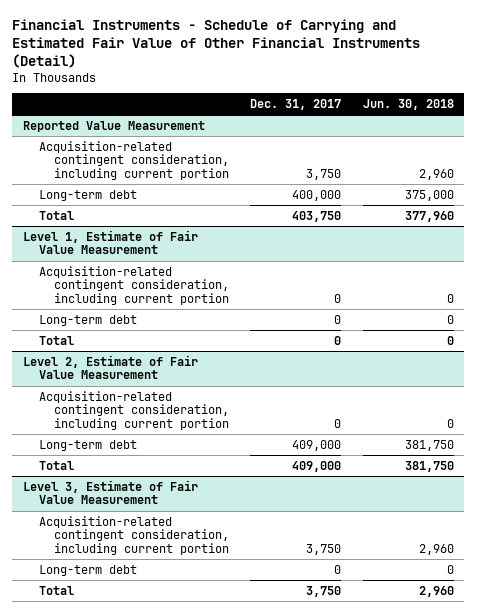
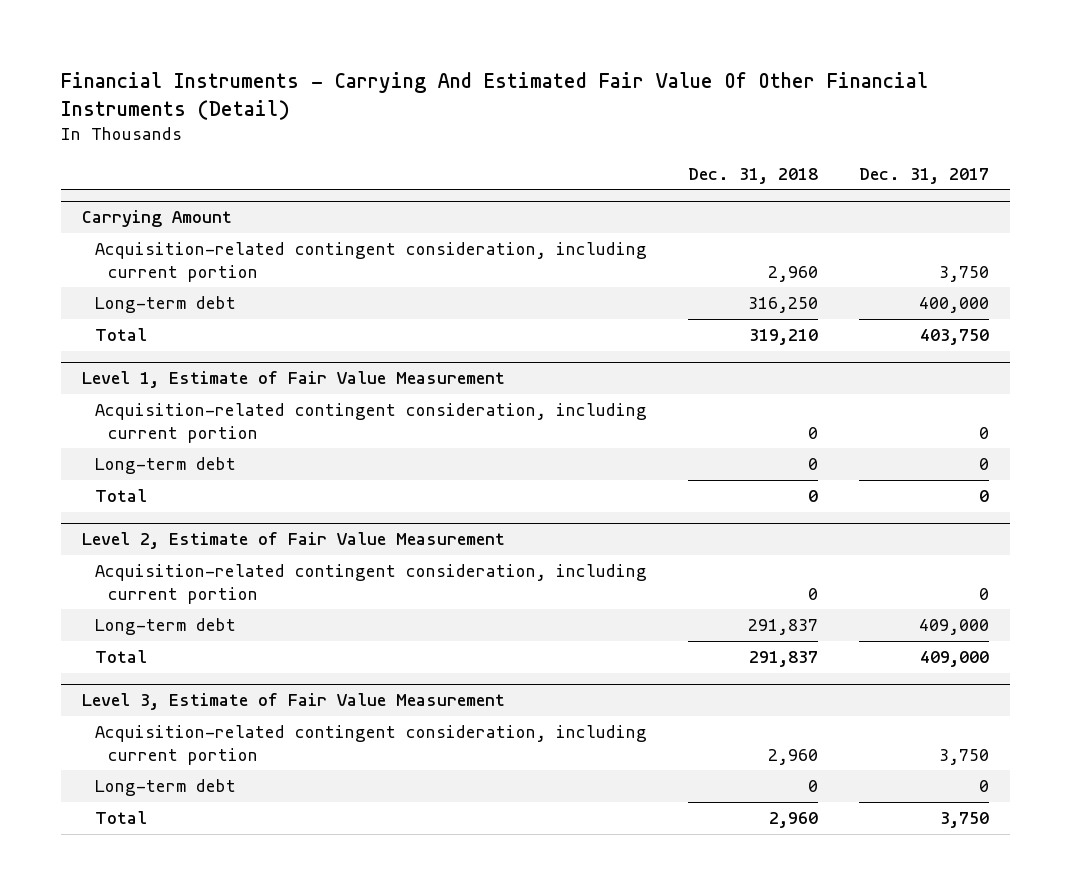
[12,19,421,69] Financial Instruments - Schedule of Carrying and Estimated Fair Value of Other Financial Instruments (Detail) -> [60,72,928,121] Financial Instruments - Carrying And Estimated Fair Value Of Other Financial Instruments (Detail)
[362,98,454,110] Jun. 30, 2018 -> none
none -> [688,167,819,184] Dec. 31, 2018
[22,120,205,132] Reported Value Measurement -> [81,210,232,228] Carrying Amount

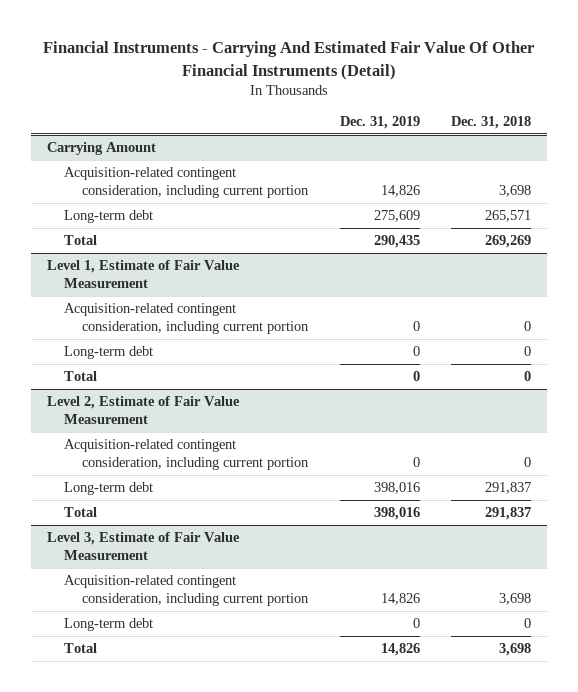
[859,167,990,184] Dec. 31, 2017 -> none
none -> [339,116,420,130] Dec. 31, 2019
[768,265,819,282] 2,960 -> [499,185,532,198] 3,698
[748,296,819,313] 316,250 -> [485,209,532,222] 265,571
[749,328,819,345] 319,210 -> [485,234,532,248] 269,269
[768,748,819,765] 2,960 -> [499,593,532,606] 3,698
[769,811,819,828] 2,960 -> [499,642,532,656] 3,698

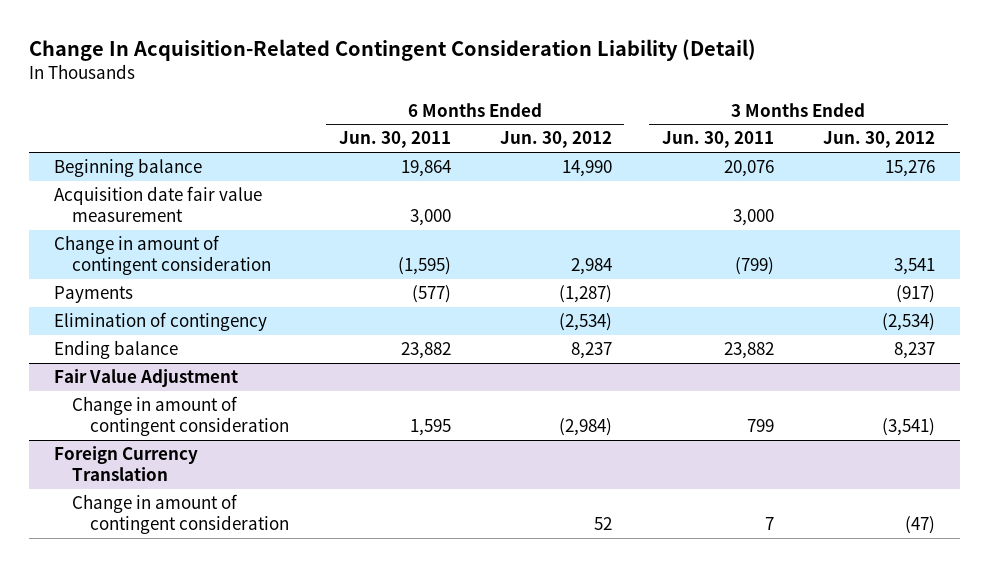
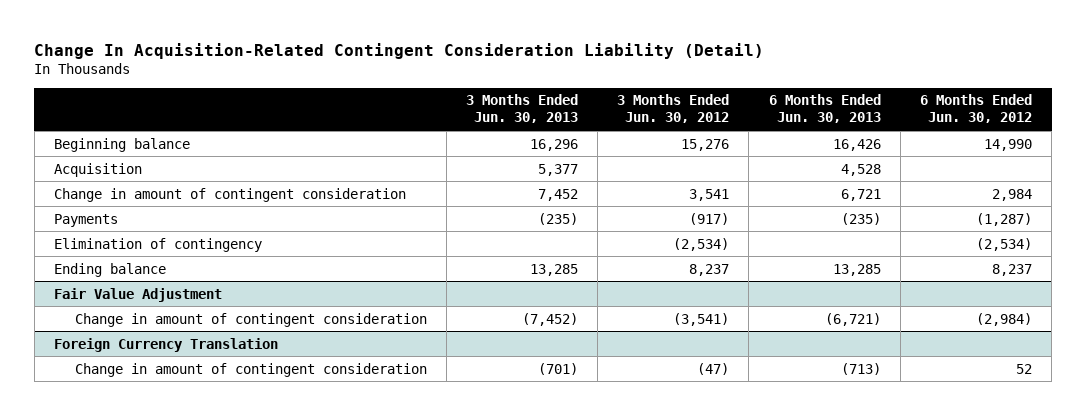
[338,131,451,149] Jun. 30, 2011 -> none
[661,131,774,149] Jun. 30, 2011 -> none
none -> [465,94,578,124] 3 Months Ended Jun. 30, 2013
none -> [768,94,881,124] 6 Months Ended Jun. 30, 2013
[53,186,262,223] Acquisition date fair value measurement -> [54,162,143,177] Acquisition

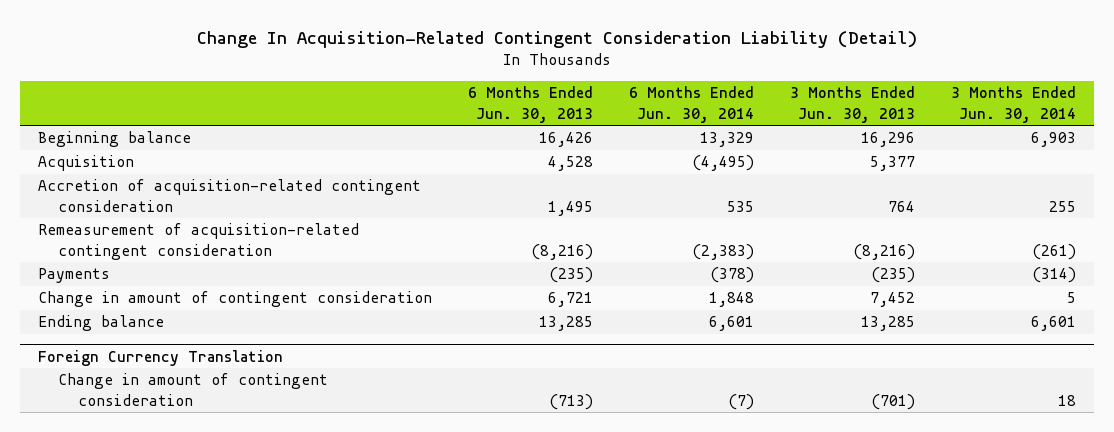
[617,94,730,124] 3 Months Ended Jun. 30, 2012 -> none
[919,94,1032,124] 6 Months Ended Jun. 30, 2012 -> none
none -> [628,86,754,123] 6 Months Ended Jun. 30, 2014
none -> [950,86,1076,123] 3 Months Ended Jun. 30, 2014
none -> [37,179,421,212] Accretion of acquisition-related contingent consideration
none -> [37,223,359,260] Remeasurement of acquisition-related contingent consideration
[54,237,263,252] Elimination of contingency -> none
[54,187,407,202] Change in amount of contingent consideration -> [37,291,432,308] Change in amount of contingent consideration
[54,287,223,302] Fair Value Adjustment -> none
[74,312,427,327] Change in amount of contingent consideration -> none

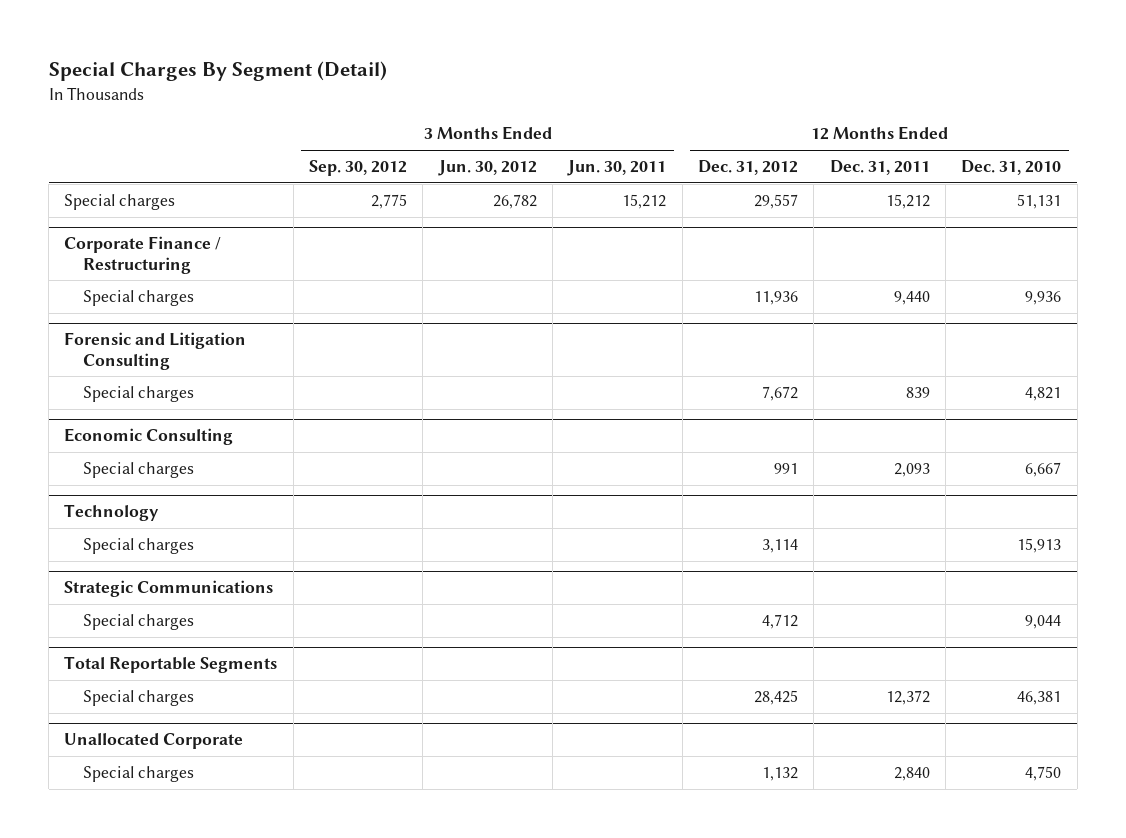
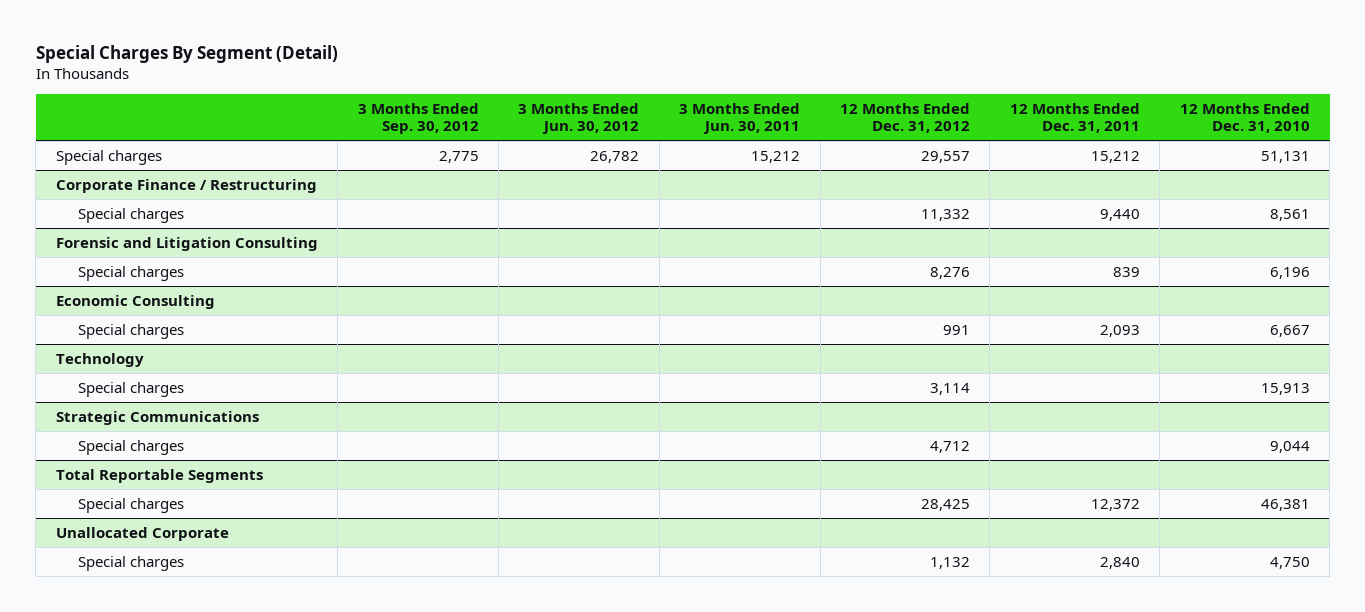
[754,291,799,306] 11,936 -> [921,208,971,221] 11,332
[1025,291,1062,306] 9,936 -> [1269,208,1310,221] 8,561
[762,386,799,402] 7,672 -> [930,266,971,279] 8,276
[1025,387,1062,402] 4,821 -> [1269,266,1310,279] 6,196

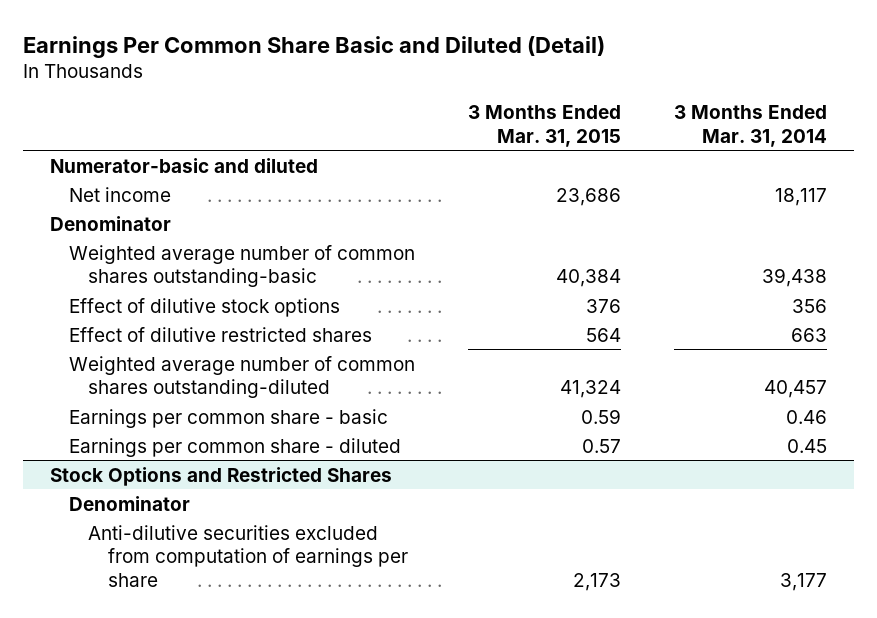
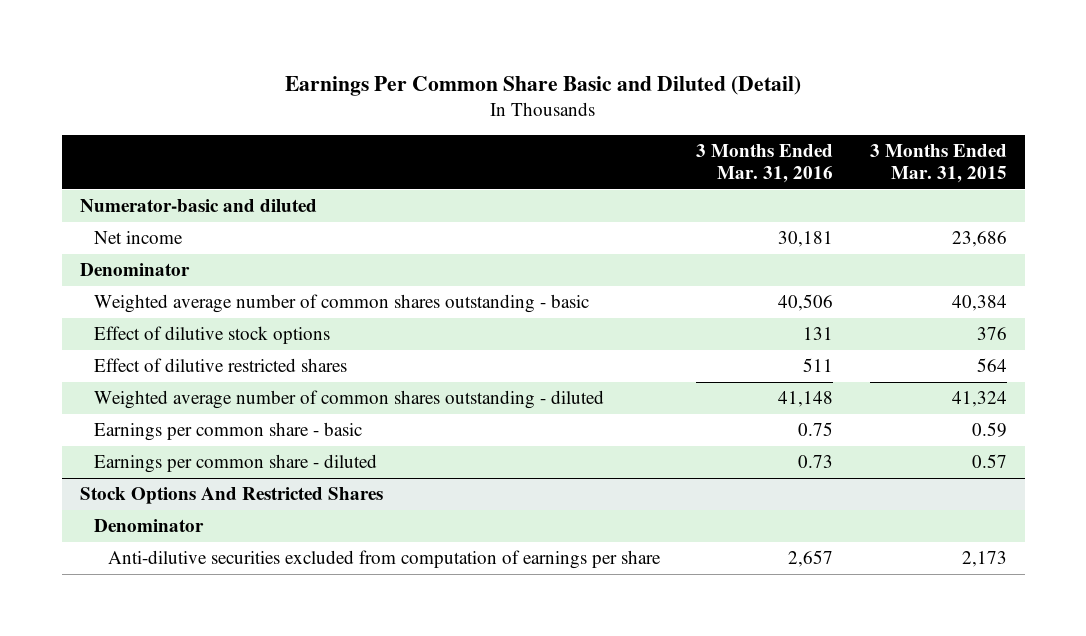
[674,105,828,147] 3 Months Ended Mar. 31, 2014 -> none
none -> [696,144,834,184] 3 Months Ended Mar. 31, 2016
[69,244,416,288] Weighted average number of common shares outstanding-basic -> [93,294,589,314] Weighted average number of common shares outstanding - basic
[69,355,416,399] Weighted average number of common shares outstanding-diluted -> [93,390,604,410] Weighted average number of common shares outstanding - diluted
[49,466,392,486] Stock Options and Restricted Shares -> [79,487,383,505] Stock Options And Restricted Shares

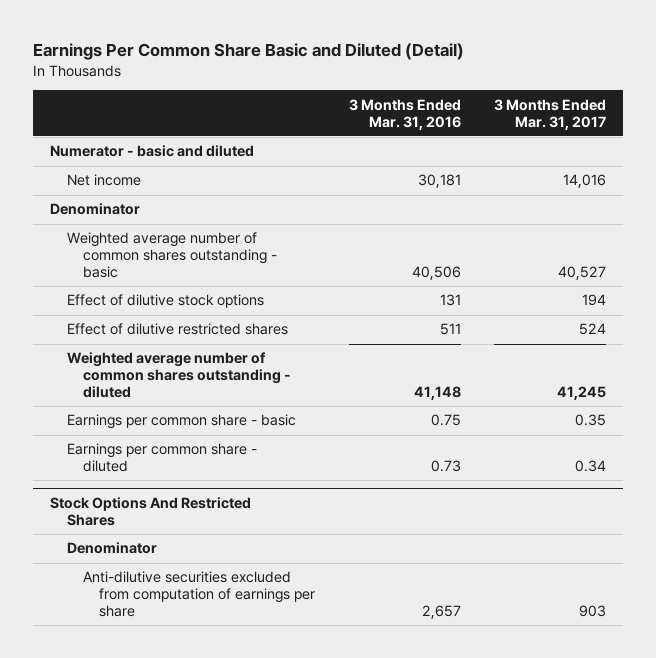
[869,144,1007,184] 3 Months Ended Mar. 31, 2015 -> none
none -> [494,98,607,130] 3 Months Ended Mar. 31, 2017
[79,199,317,213] Numerator-basic and diluted -> [50,145,255,158] Numerator - basic and diluted

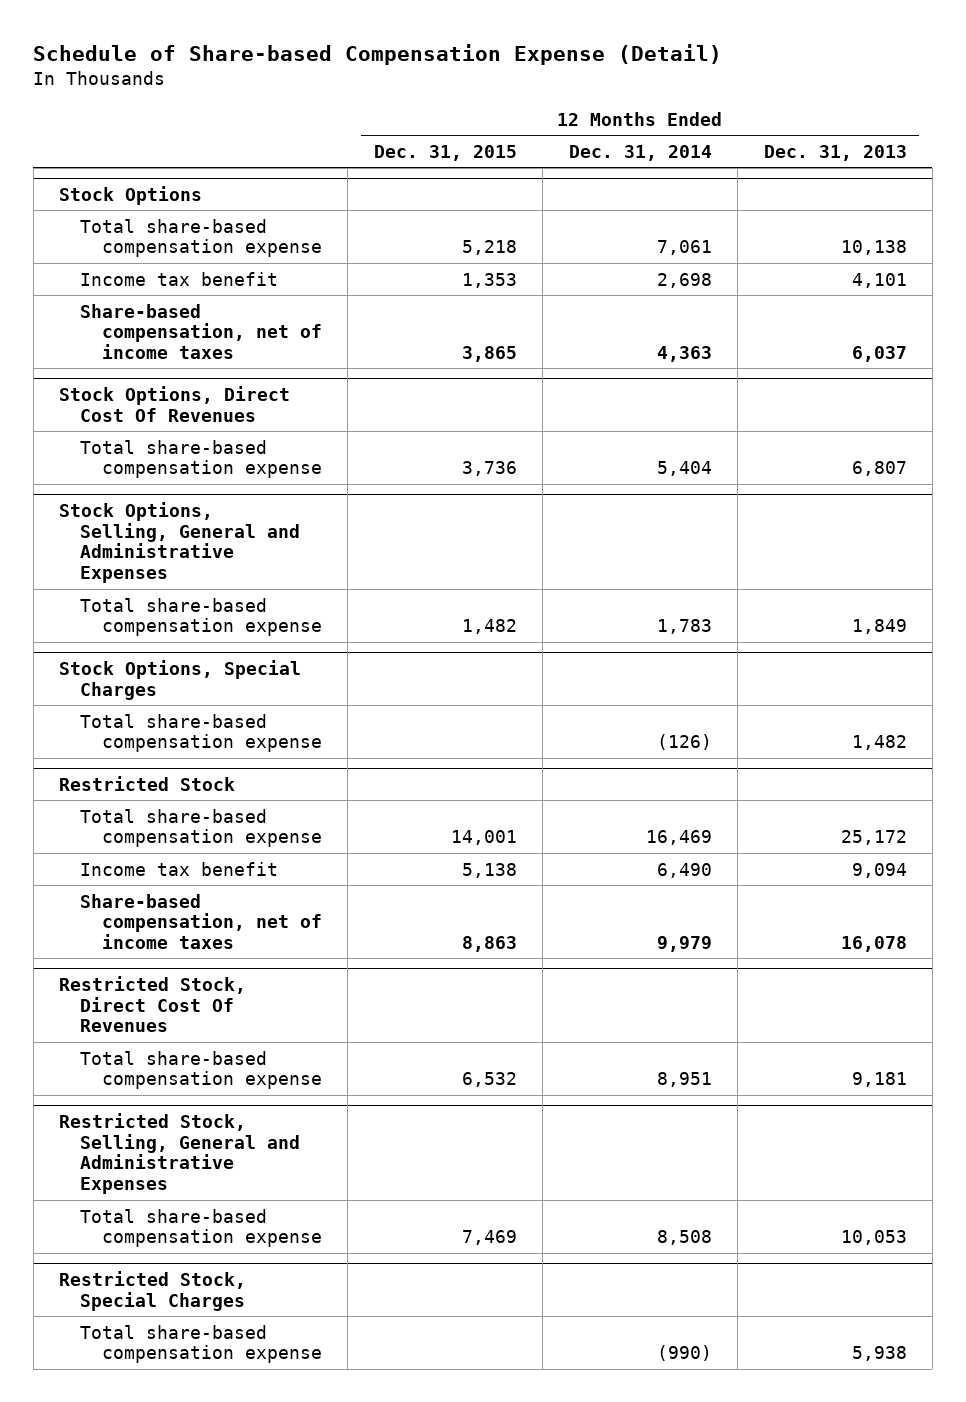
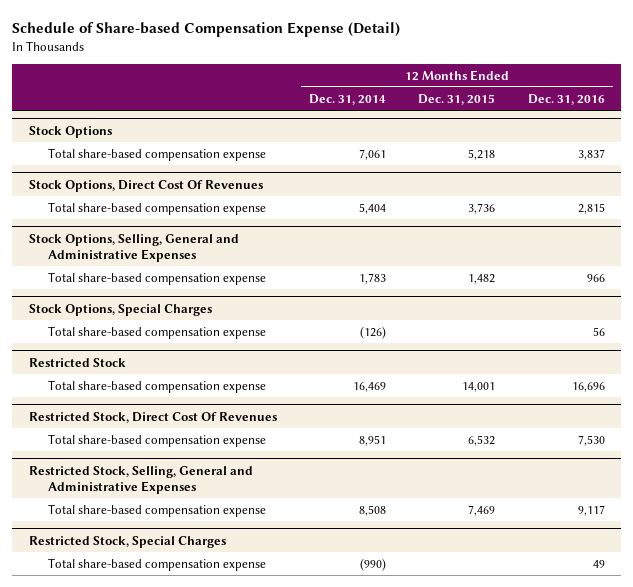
[763,144,907,161] Dec. 31, 2013 -> none
none -> [527,93,605,105] Dec. 31, 2016
[80,271,279,286] Income tax benefit -> none
[80,303,322,360] Share-based compensation, net of income taxes -> none
[80,861,279,876] Income tax benefit -> none
[80,893,322,950] Share-based compensation, net of income taxes -> none

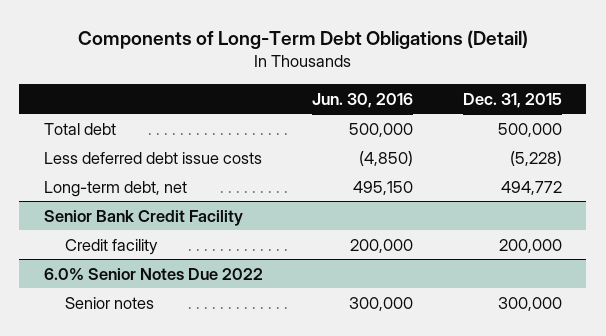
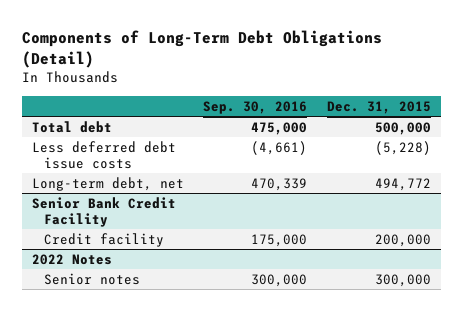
[312,92,414,108] Jun. 30, 2016 -> none
none -> [203,100,308,114] Sep. 30, 2016
[44,267,264,280] 6.0% Senior Notes Due 2022 -> [31,253,112,265] 2022 Notes

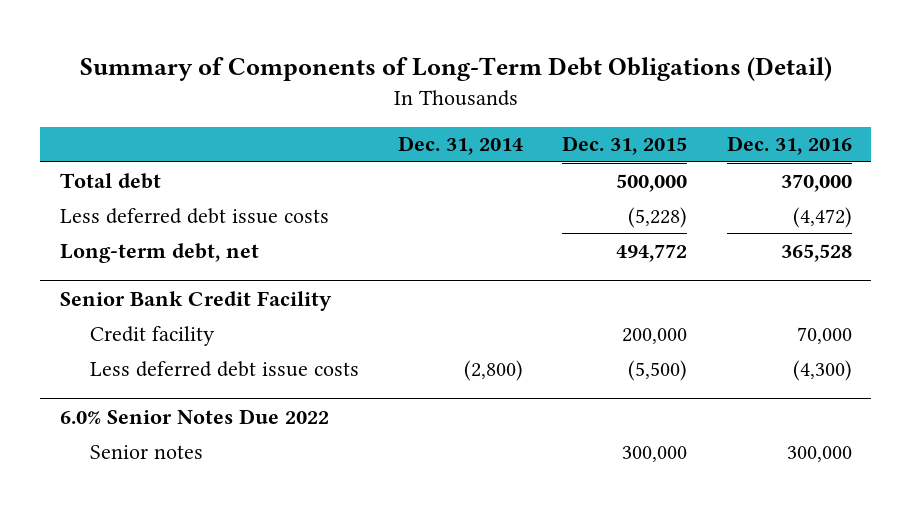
[21,30,382,69] Components of Long-Term Debt Obligations (Detail) -> [79,56,832,81] Summary of Components of Long-Term Debt Obligations (Detail)
[203,100,308,114] Sep. 30, 2016 -> none
none -> [398,136,524,156] Dec. 31, 2014
none -> [726,136,852,156] Dec. 31, 2016
none -> [89,360,359,377] Less deferred debt issue costs
[31,253,112,265] 2022 Notes -> [60,408,330,424] 6.0% Senior Notes Due 2022

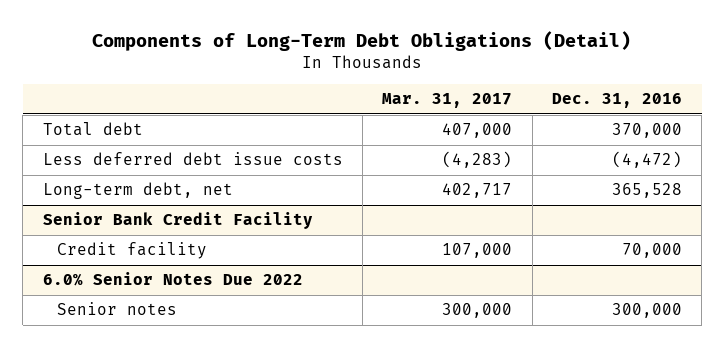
[79,56,832,81] Summary of Components of Long-Term Debt Obligations (Detail) -> [92,31,632,52] Components of Long-Term Debt Obligations (Detail)
[398,136,524,156] Dec. 31, 2014 -> none
[562,136,688,156] Dec. 31, 2015 -> none
none -> [382,93,513,109] Mar. 31, 2017
[89,360,359,377] Less deferred debt issue costs -> none

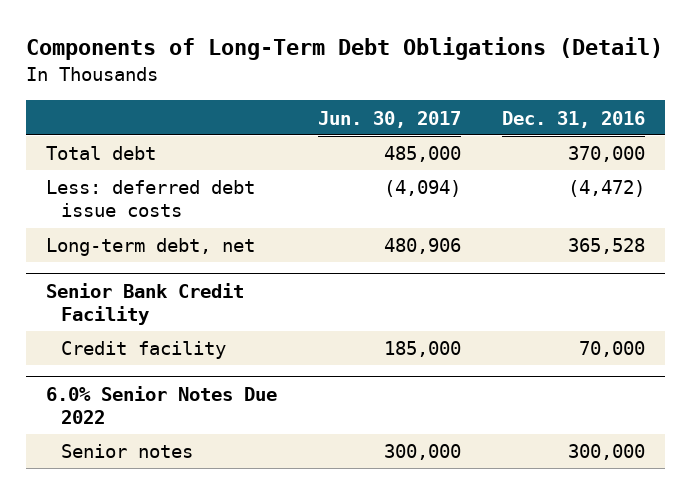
[382,93,513,109] Mar. 31, 2017 -> none
none -> [317,110,461,128] Jun. 30, 2017
[42,152,343,166] Less deferred debt issue costs -> [46,180,256,218] Less: deferred debt issue costs

